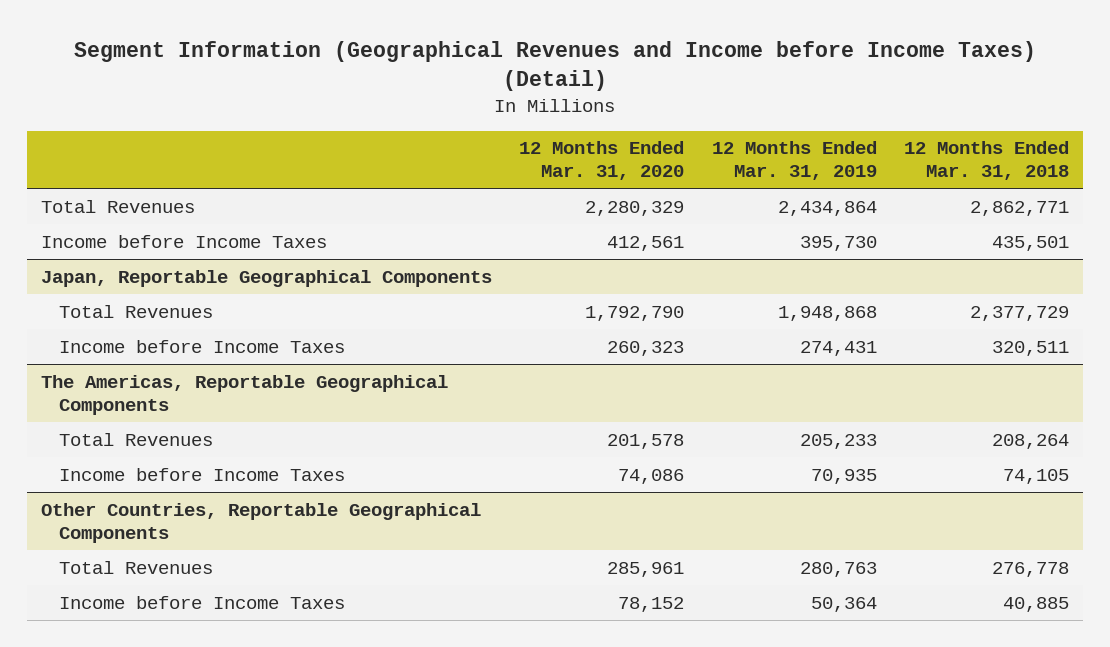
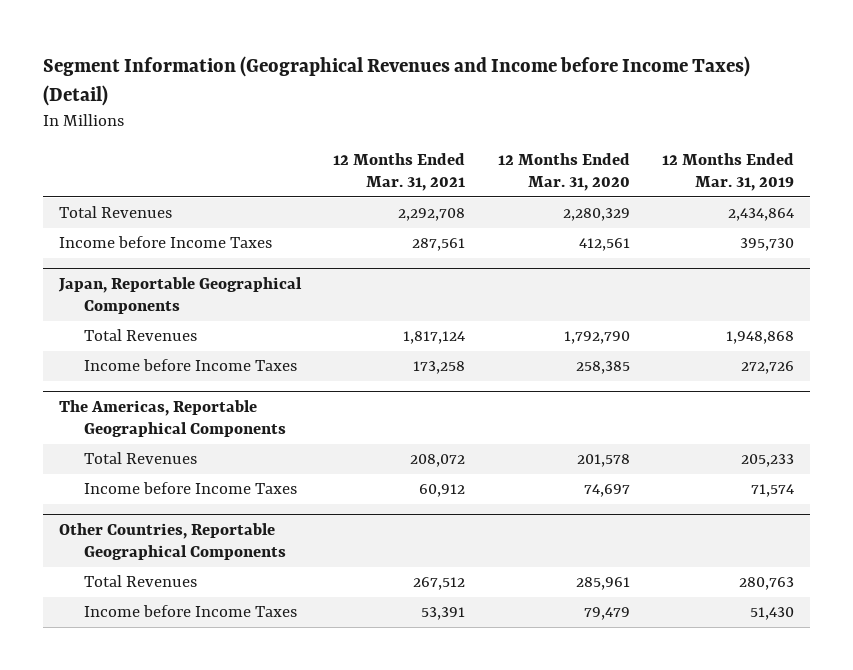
[903,141,1069,181] 12 Months Ended Mar. 31, 2018 -> none
none -> [333,153,466,191] 12 Months Ended Mar. 31, 2021
[607,340,685,356] 260,323 -> [575,361,630,375] 258,385
[799,340,877,356] 274,431 -> [740,361,794,375] 272,726
[618,468,685,484] 74,086 -> [583,484,630,498] 74,697
[810,468,877,484] 70,935 -> [750,484,794,498] 71,574
[618,596,685,612] 78,152 -> [583,607,630,621] 79,479
[810,596,877,612] 50,364 -> [749,607,794,621] 51,430

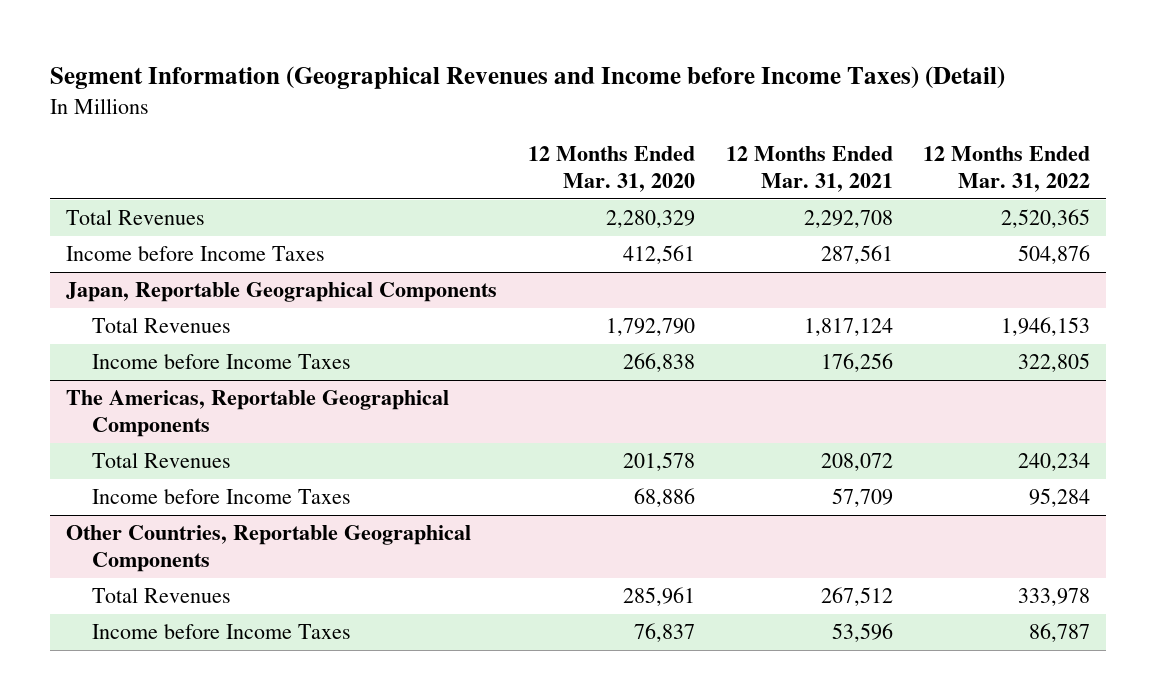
[661,153,794,191] 12 Months Ended Mar. 31, 2019 -> none
none -> [923,145,1091,192] 12 Months Ended Mar. 31, 2022
[413,361,466,375] 173,258 -> [820,353,893,373] 176,256
[575,361,630,375] 258,385 -> [622,353,695,373] 266,838
[419,484,466,498] 60,912 -> [831,488,893,508] 57,709
[583,484,630,498] 74,697 -> [633,488,695,508] 68,886
[421,607,466,621] 53,391 -> [831,623,893,643] 53,596
[583,607,630,621] 79,479 -> [633,623,695,643] 76,837

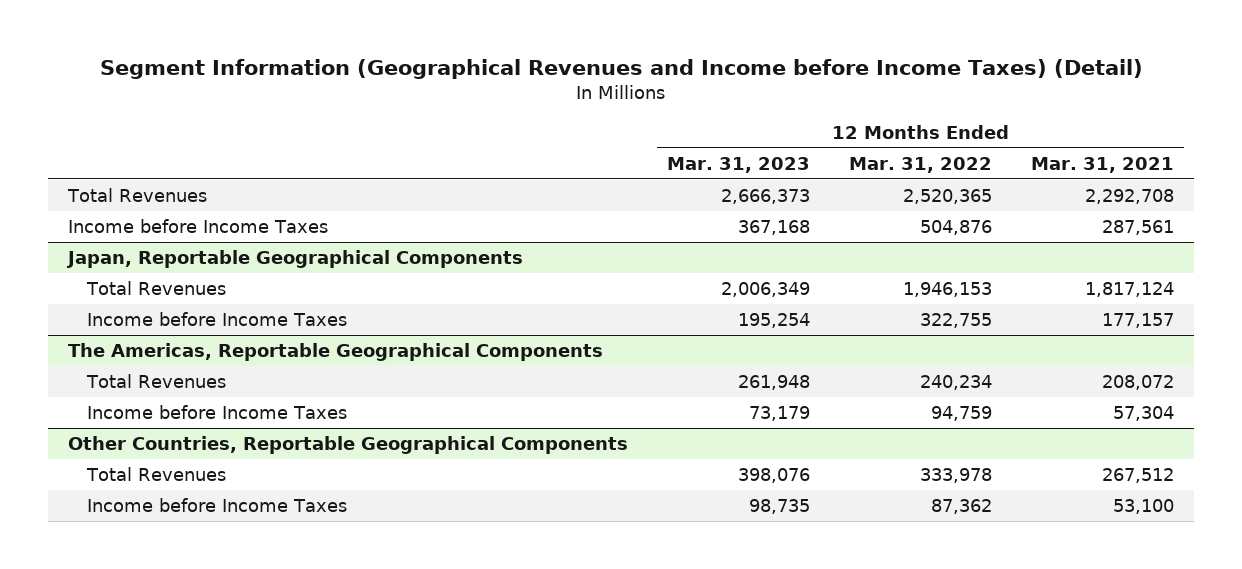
[527,145,695,192] 12 Months Ended Mar. 31, 2020 -> none
none -> [666,156,810,173] Mar. 31, 2023
[820,353,893,373] 176,256 -> [1102,312,1175,328] 177,157
[1018,353,1091,373] 322,805 -> [920,312,993,328] 322,755
[831,488,893,508] 57,709 -> [1113,405,1175,421] 57,304
[1029,488,1091,508] 95,284 -> [931,405,993,421] 94,759
[831,623,893,643] 53,596 -> [1113,498,1175,514] 53,100
[1029,623,1091,643] 86,787 -> [931,498,993,514] 87,362

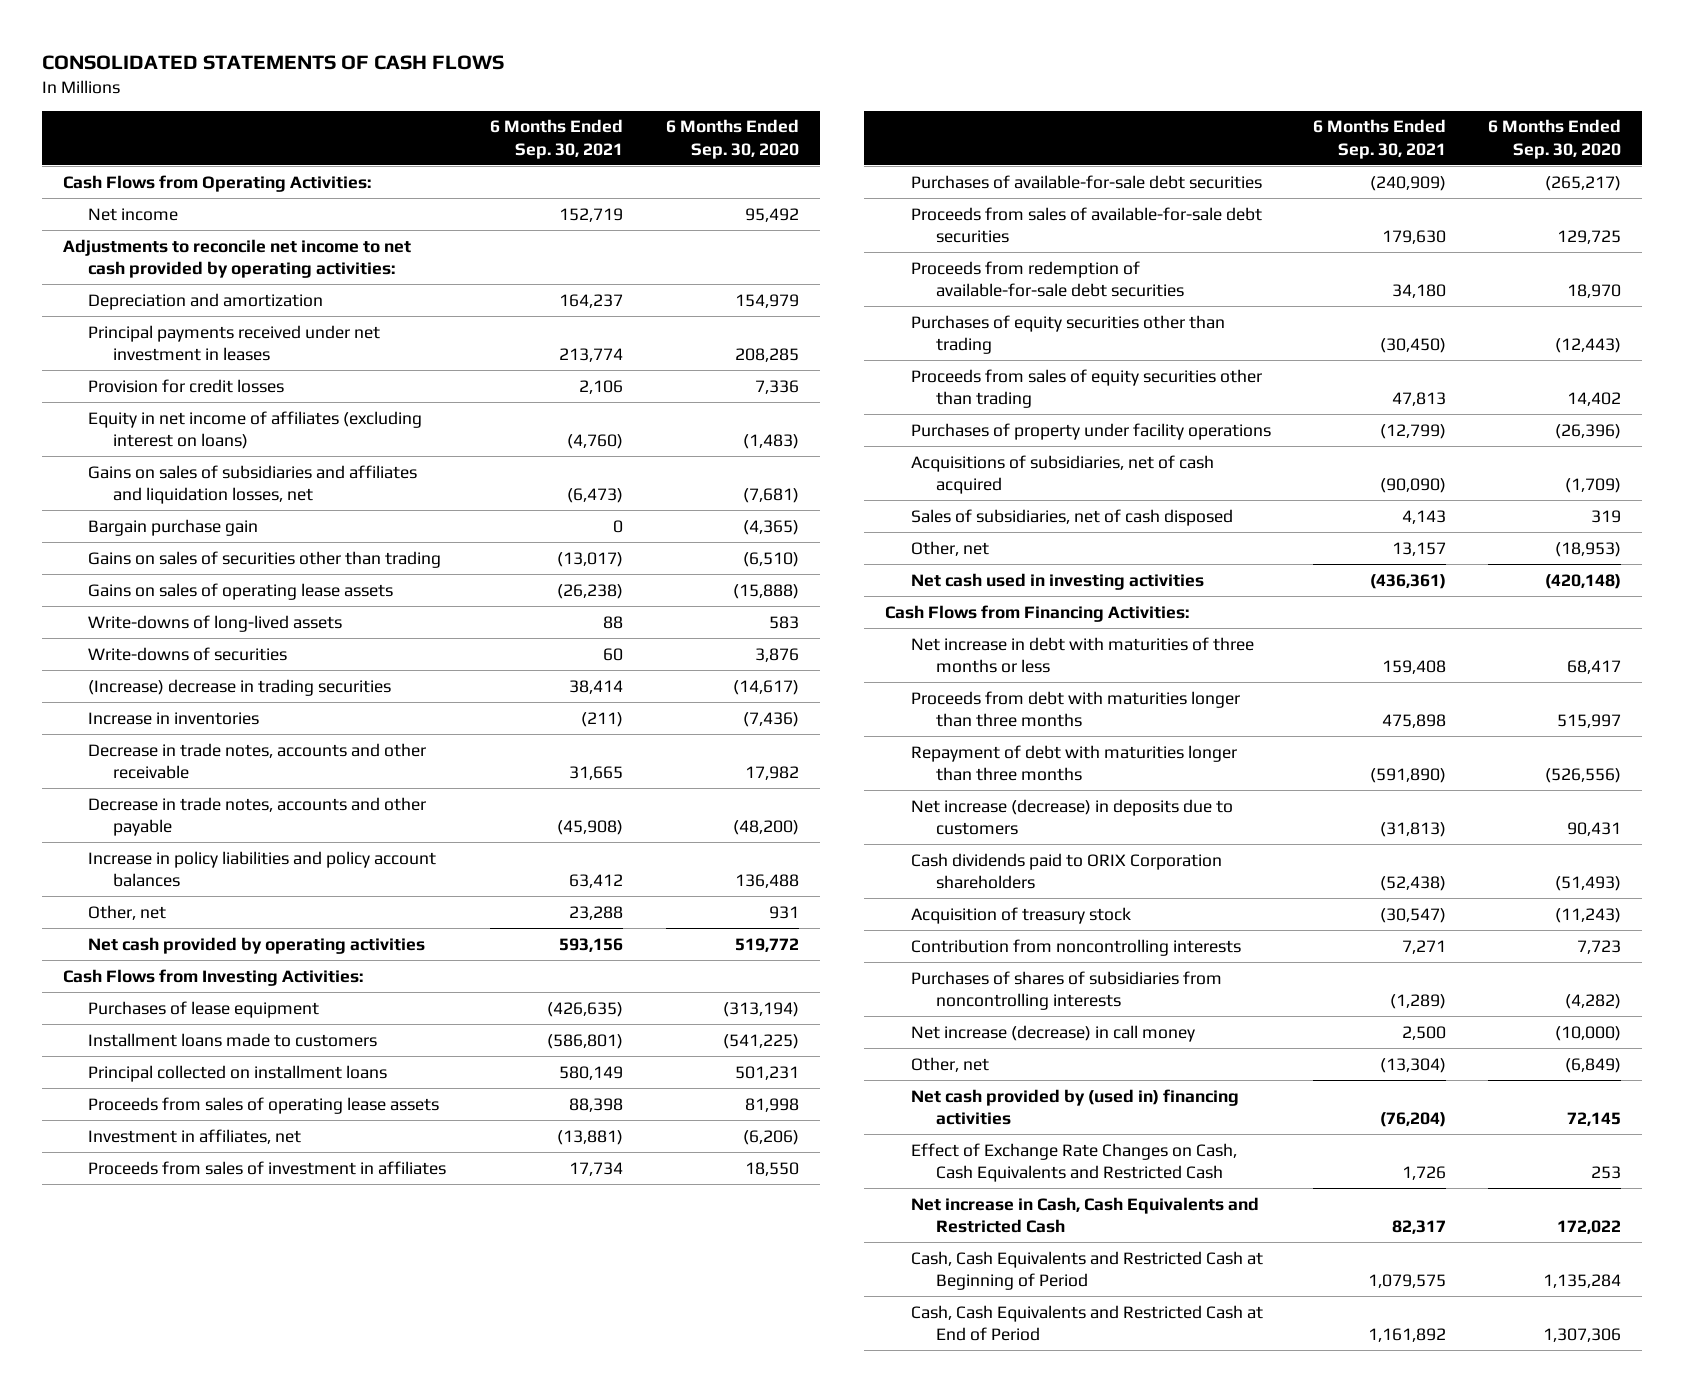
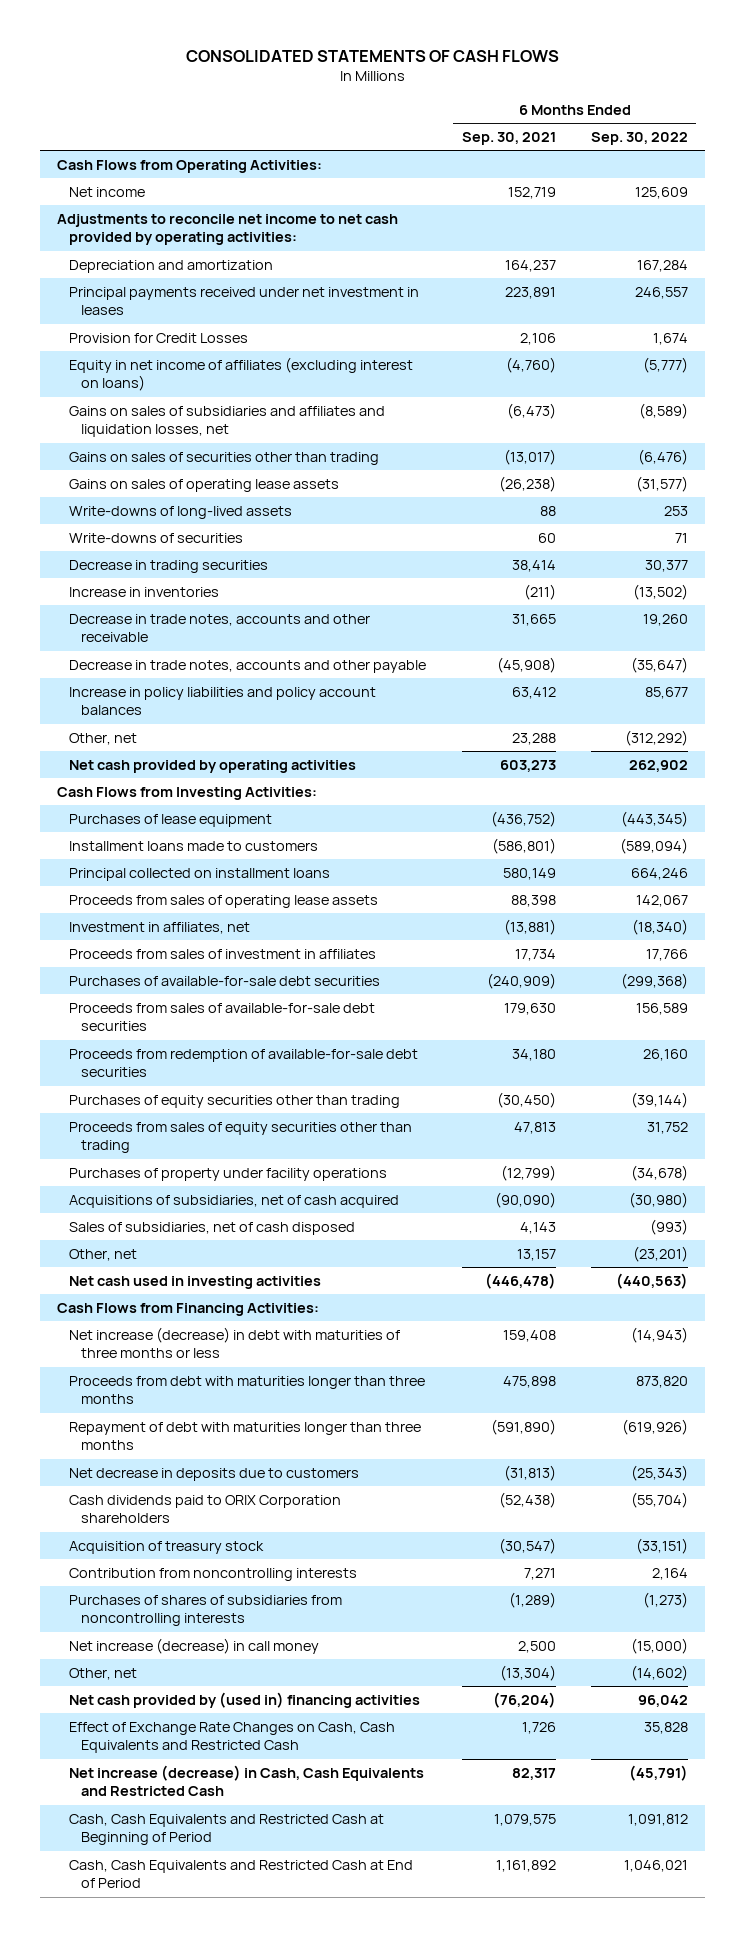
[665,119,799,159] 6 Months Ended Sep. 30, 2020 -> none
none -> [590,131,688,145] Sep. 30, 2022
[559,347,624,362] 213,774 -> [504,286,556,299] 223,891
[88,378,285,393] Provision for credit losses -> [69,332,249,343] Provision for Credit Losses
[88,518,259,536] Bargain purchase gain -> none
[88,678,392,696] (Increase) decrease in trading securities -> [69,559,269,573] Decrease in trading securities
[559,937,624,952] 593,156 -> [499,759,556,772] 603,273
[547,1001,624,1017] (426,635) -> [490,810,556,827] (436,752)
[1369,573,1446,589] (436,361) -> [484,1272,556,1289] (446,478)
[910,636,1254,673] Net increase in debt with maturities of three months or less -> [69,1326,401,1359] Net increase (decrease) in debt with maturities of three months or less
[910,798,1233,835] Net increase (decrease) in deposits due to customers -> [69,1467,360,1481] Net decrease in deposits due to customers
[910,1196,1259,1233] Net increase in Cash, Cash Equivalents and Restricted Cash -> [69,1764,425,1797] Net increase (decrease) in Cash, Cash Equivalents and Restricted Cash

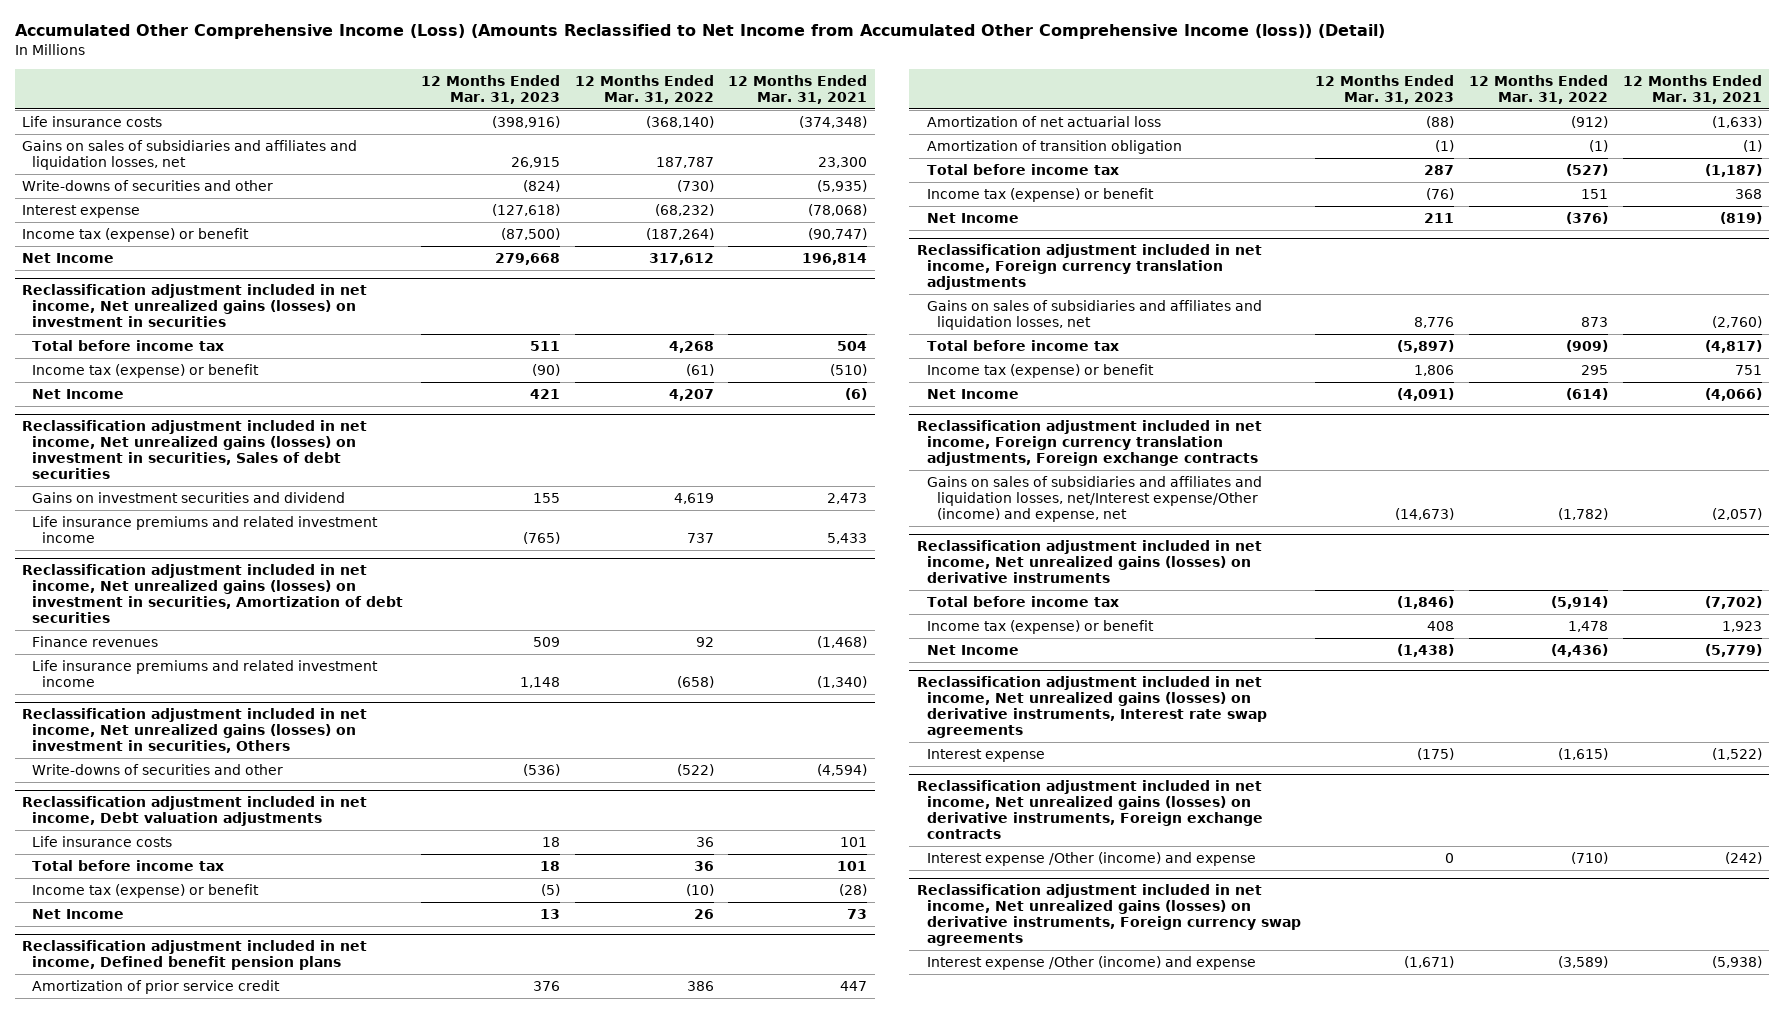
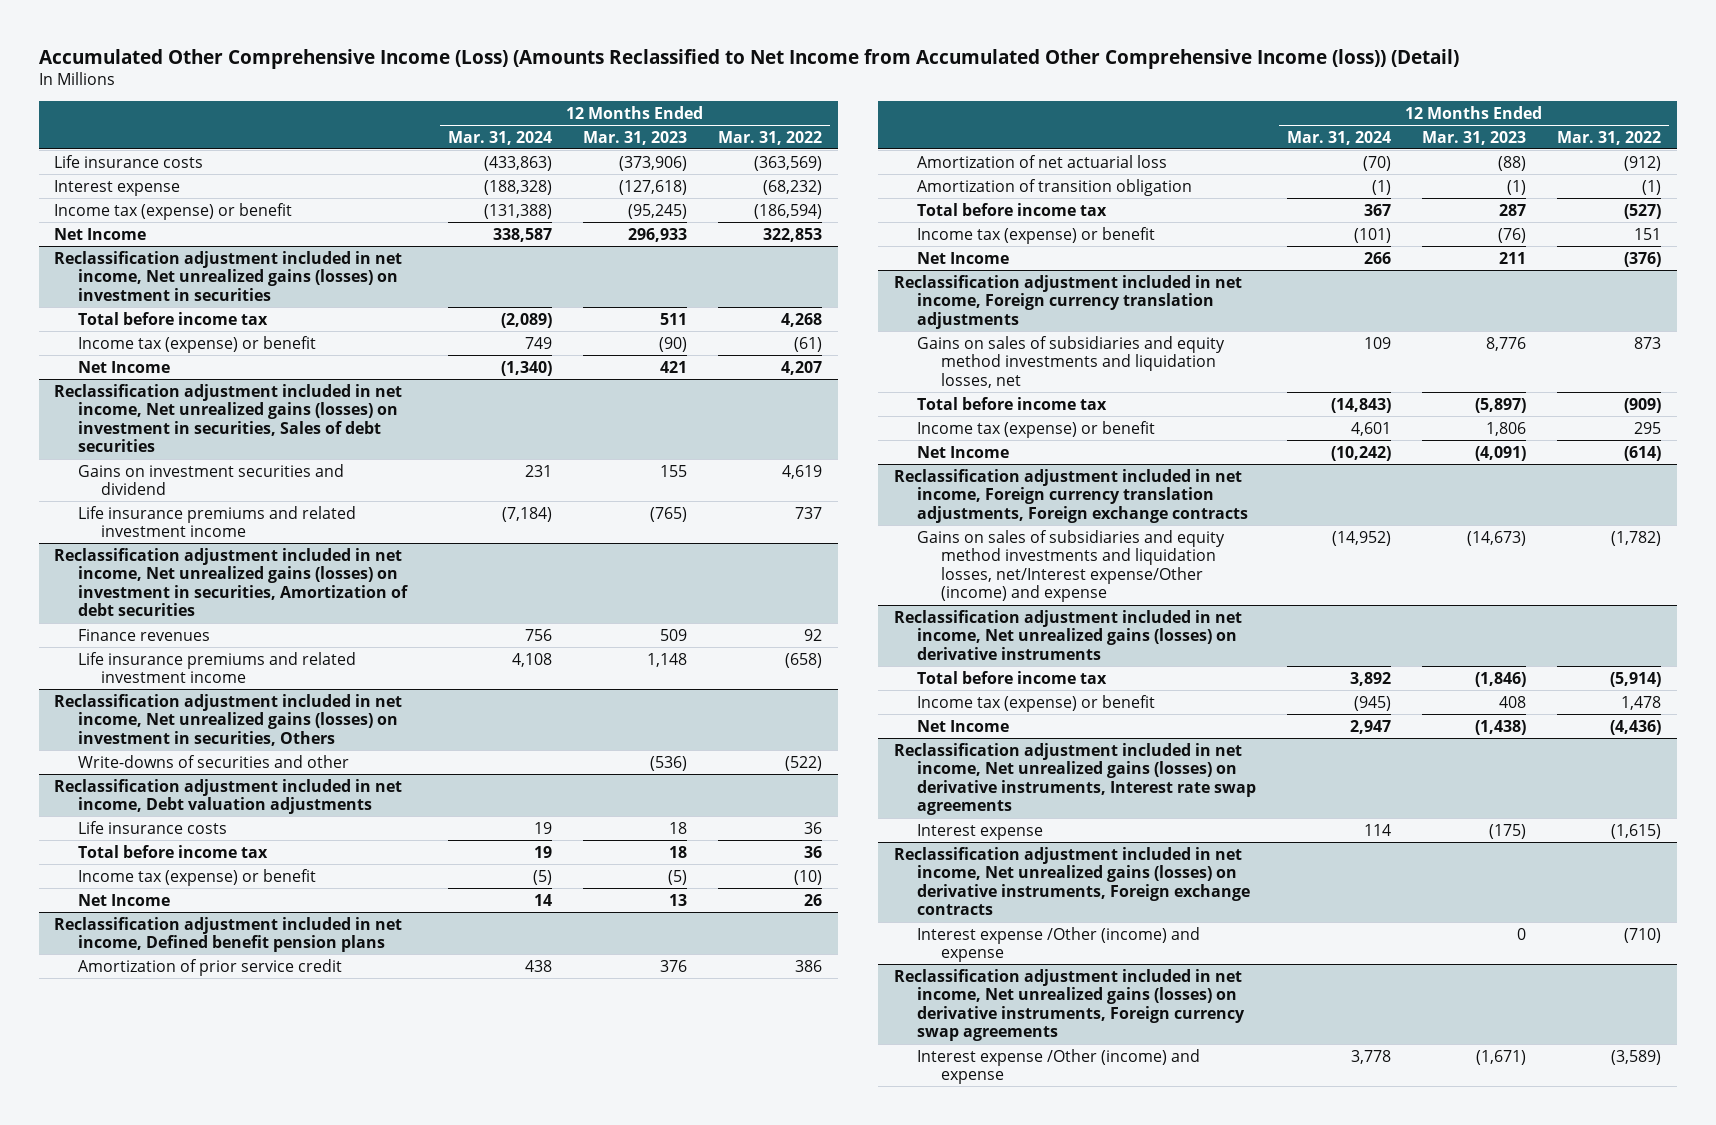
[728,74,868,104] 12 Months Ended Mar. 31, 2021 -> none
none -> [447,130,552,145] Mar. 31, 2024
[22,139,358,170] Gains on sales of subsidiaries and affiliates and liquidation losses, net -> none
[22,179,274,191] Write-downs of securities and other -> none
[491,115,560,128] (398,916) -> [619,155,688,171] (373,906)
[645,115,714,128] (368,140) -> [754,155,823,171] (363,569)
[500,227,560,240] (87,500) -> [628,203,688,219] (95,245)
[645,227,714,240] (187,264) -> [754,203,823,219] (186,594)
[494,252,560,265] 279,668 -> [628,227,688,242] 296,933
[648,252,714,265] 317,612 -> [763,227,823,242] 322,853
[926,299,1262,330] Gains on sales of subsidiaries and affiliates and liquidation losses, net -> [917,335,1226,388] Gains on sales of subsidiaries and equity method investments and liquidation losses, net
[926,475,1262,523] Gains on sales of subsidiaries and affiliates and liquidation losses, net/Interest expense/Other (income) and expense, net -> [917,529,1226,603] Gains on sales of subsidiaries and equity method investments and liquidation losses, net/Interest expense/Other (income) and expense

